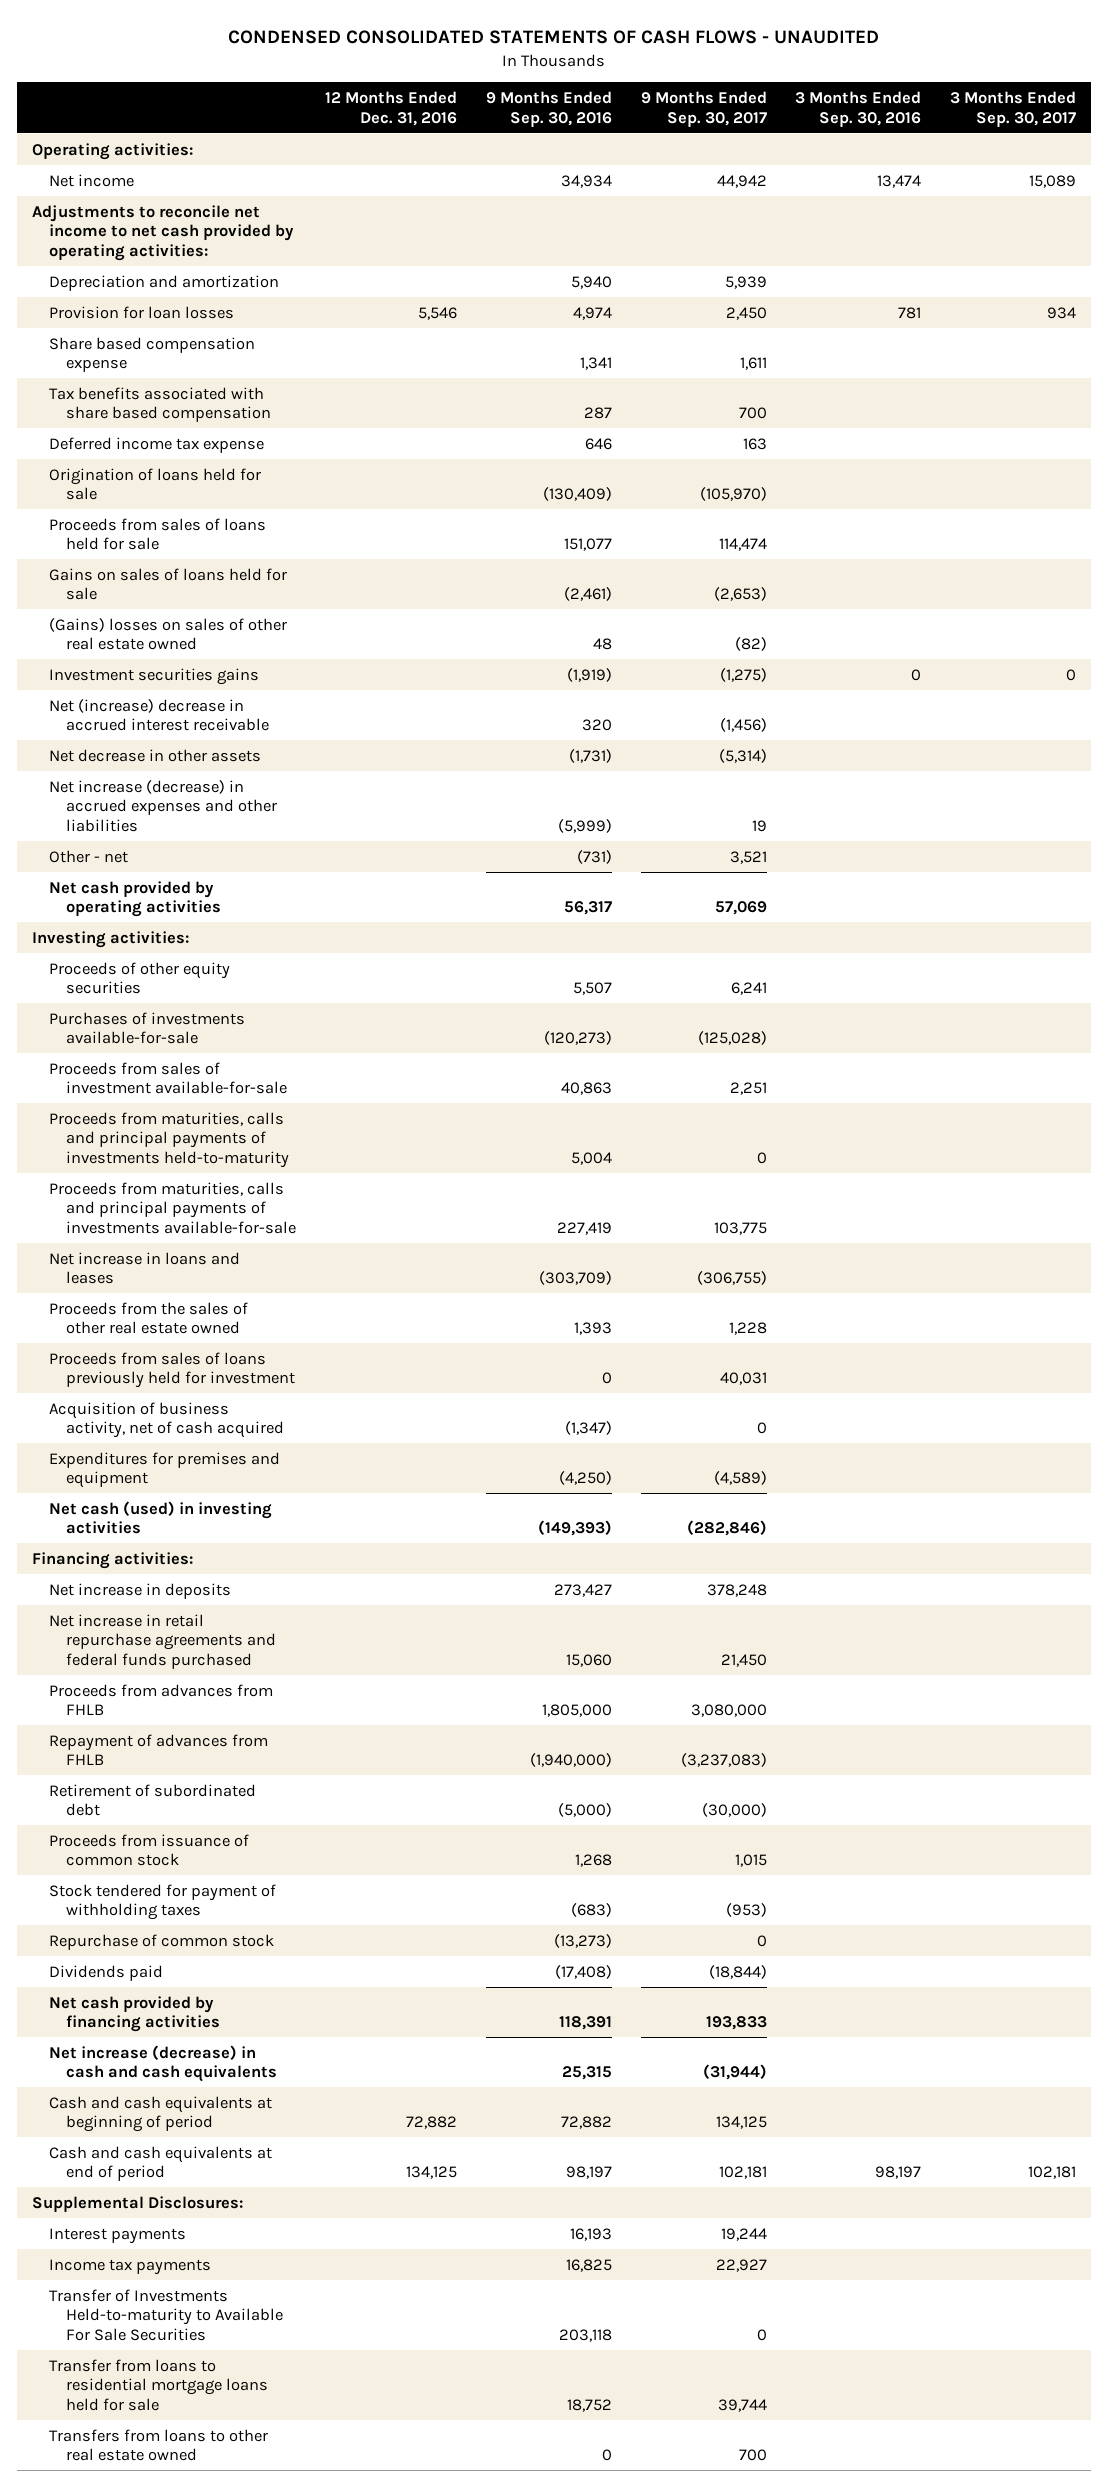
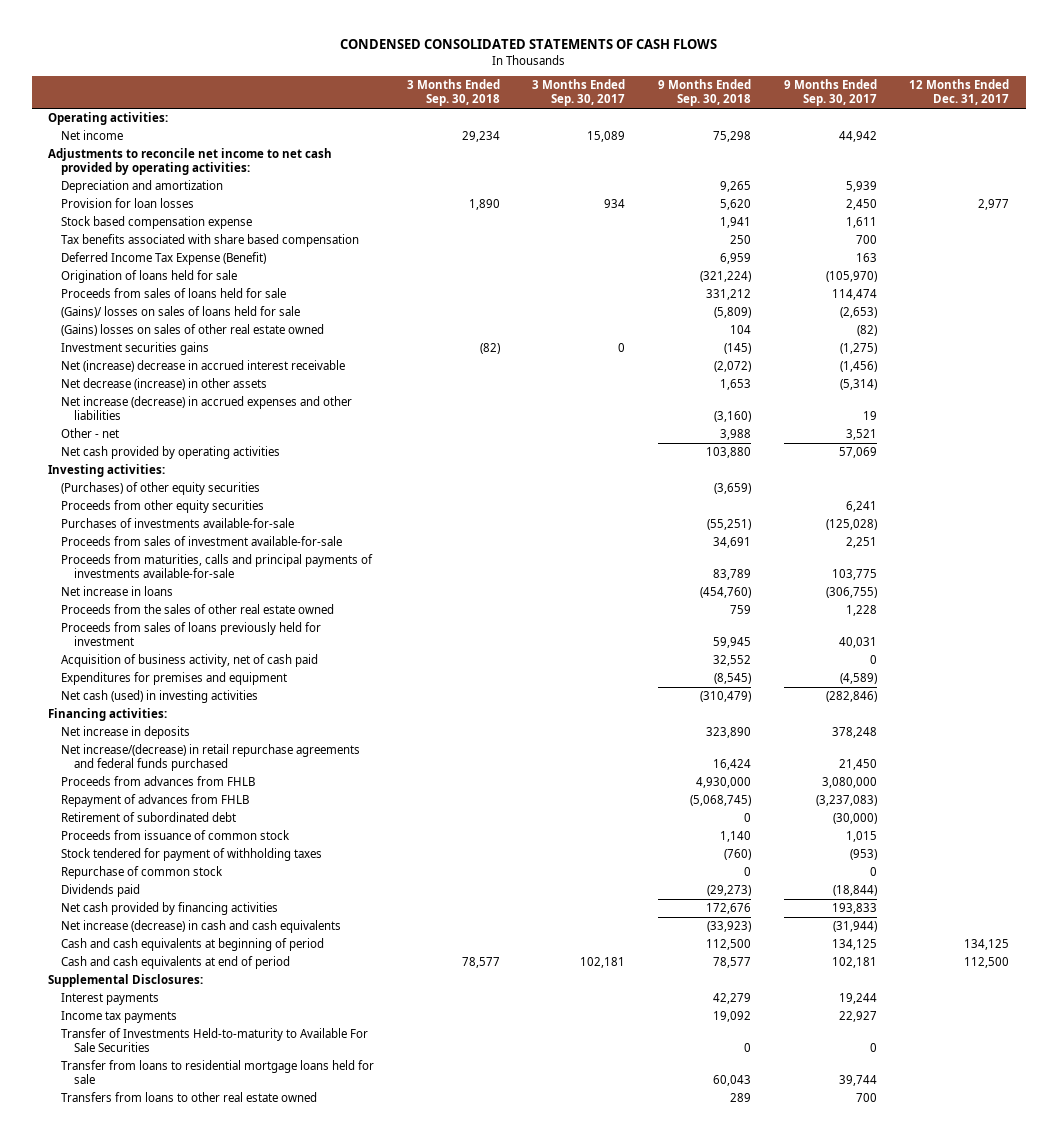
[227,30,879,45] CONDENSED CONSOLIDATED STATEMENTS OF CASH FLOWS - UNAUDITED -> [339,39,717,50] CONDENSED CONSOLIDATED STATEMENTS OF CASH FLOWS
[324,91,457,126] 12 Months Ended Dec. 31, 2016 -> none
[485,91,612,127] 9 Months Ended Sep. 30, 2016 -> none
[795,91,922,127] 3 Months Ended Sep. 30, 2016 -> none
none -> [406,78,500,107] 3 Months Ended Sep. 30, 2018
none -> [658,78,752,107] 9 Months Ended Sep. 30, 2018
none -> [909,78,1010,106] 12 Months Ended Dec. 31, 2017
[48,336,255,373] Share based compensation expense -> [61,215,253,229] Stock based compensation expense
[48,436,264,453] Deferred income tax expense -> [61,251,267,265] Deferred Income Tax Expense (Benefit)
[48,567,287,601] Gains on sales of loans held for sale -> [61,305,301,318] (Gains)/ losses on sales of loans held for sale
[48,748,261,762] Net decrease in other assets -> [61,377,268,390] Net decrease (increase) in other assets
none -> [61,481,261,495] (Purchases) of other equity securities
[48,961,230,995] Proceeds of other equity securities -> [61,499,265,513] Proceeds from other equity securities
[48,1111,290,1168] Proceeds from maturities, calls and principal payments of investments held-to-maturity -> none
[48,1251,240,1285] Net increase in loans and leases -> [61,585,174,596] Net increase in loans
[48,1401,285,1439] Acquisition of business activity, net of cash acquired -> [61,653,319,667] Acquisition of business activity, net of cash paid
[48,1613,277,1669] Net increase in retail repurchase agreements and federal funds purchased -> [61,743,361,772] Net increase/(decrease) in retail repurchase agreements and federal funds purchased

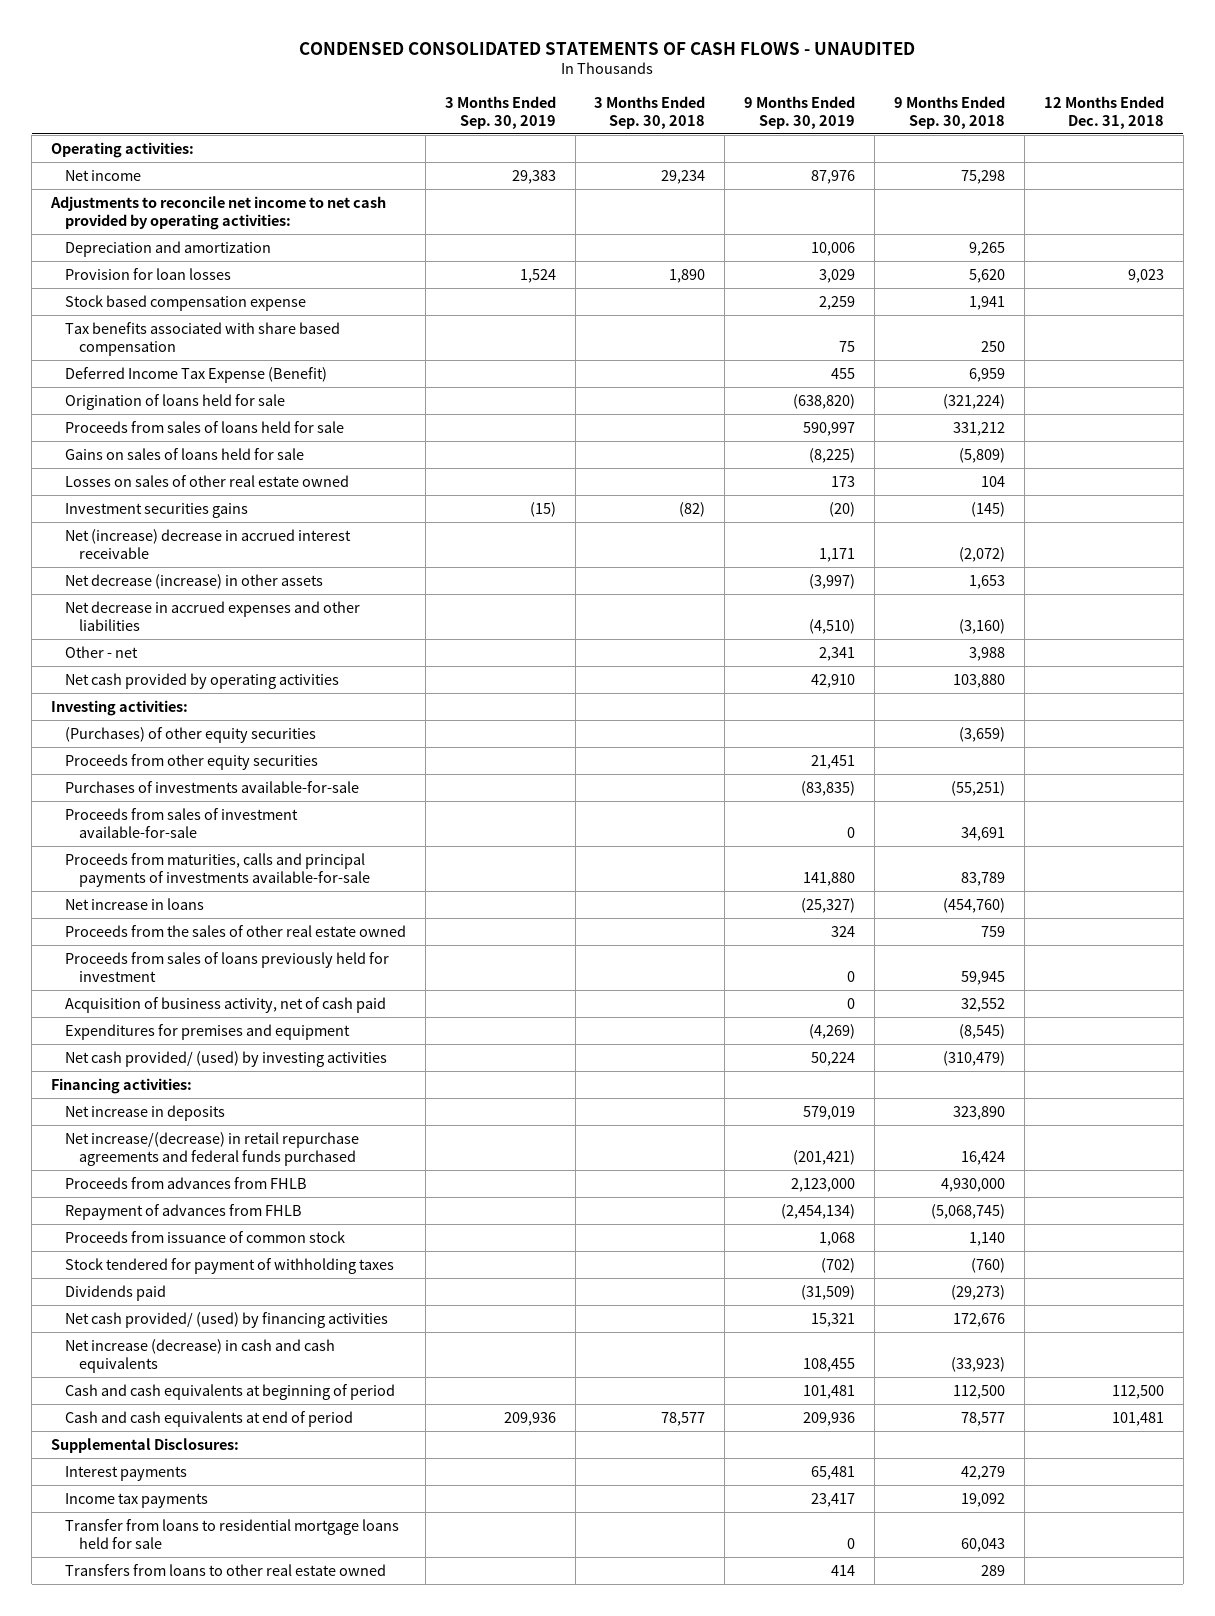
[339,39,717,50] CONDENSED CONSOLIDATED STATEMENTS OF CASH FLOWS -> [299,41,916,55] CONDENSED CONSOLIDATED STATEMENTS OF CASH FLOWS - UNAUDITED
[532,78,626,107] 3 Months Ended Sep. 30, 2017 -> none
[783,78,877,107] 9 Months Ended Sep. 30, 2017 -> none
[909,78,1010,106] 12 Months Ended Dec. 31, 2017 -> none
none -> [444,96,556,129] 3 Months Ended Sep. 30, 2019
none -> [744,96,856,129] 9 Months Ended Sep. 30, 2019
none -> [1043,96,1164,129] 12 Months Ended Dec. 31, 2018
[61,305,301,318] (Gains)/ losses on sales of loans held for sale -> [64,448,304,461] Gains on sales of loans held for sale
[61,323,325,336] (Gains) losses on sales of other real estate owned -> [64,475,349,488] Losses on sales of other real estate owned
[61,395,353,421] Net increase (decrease) in accrued expenses and other liabilities -> [64,601,360,631] Net decrease in accrued expenses and other liabilities
[61,689,259,703] Net cash (used) in investing activities -> [64,1051,387,1068] Net cash provided/ (used) by investing activities
[61,811,237,822] Retirement of subordinated debt -> none
[61,865,224,879] Repurchase of common stock -> none
[61,901,279,915] Net cash provided by financing activities -> [64,1312,388,1329] Net cash provided/ (used) by financing activities
[61,1027,369,1053] Transfer of Investments Held-to-maturity to Available For Sale Securities -> none

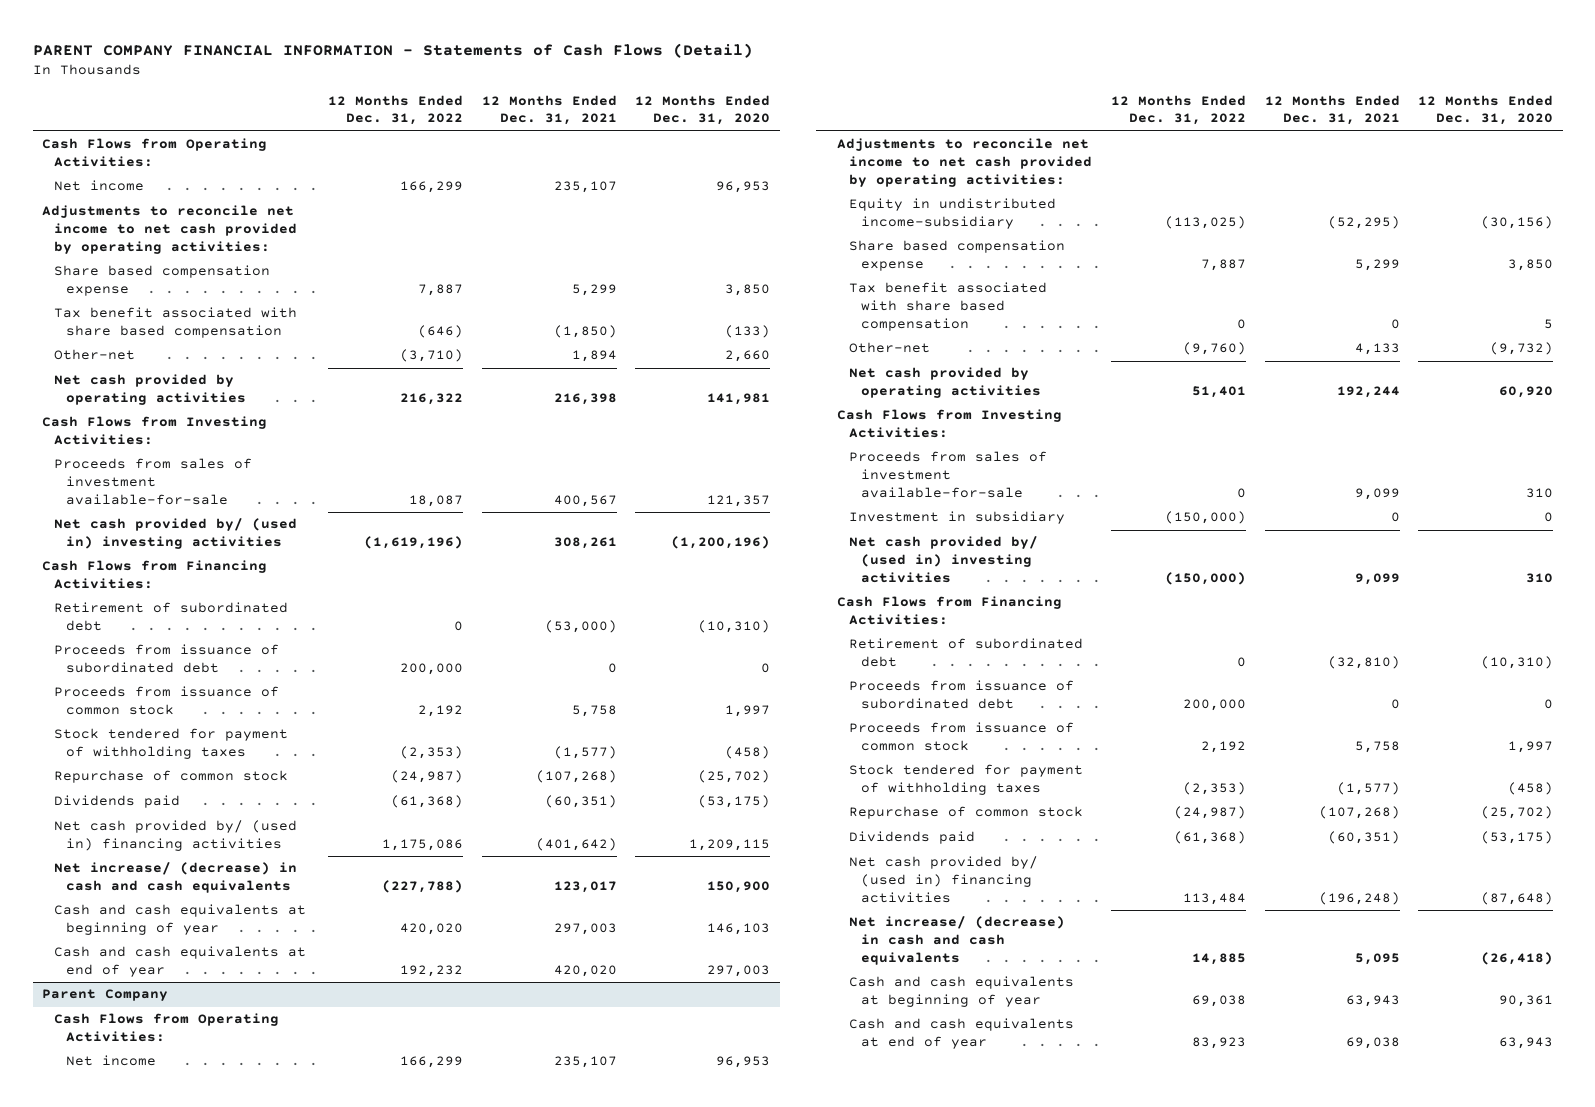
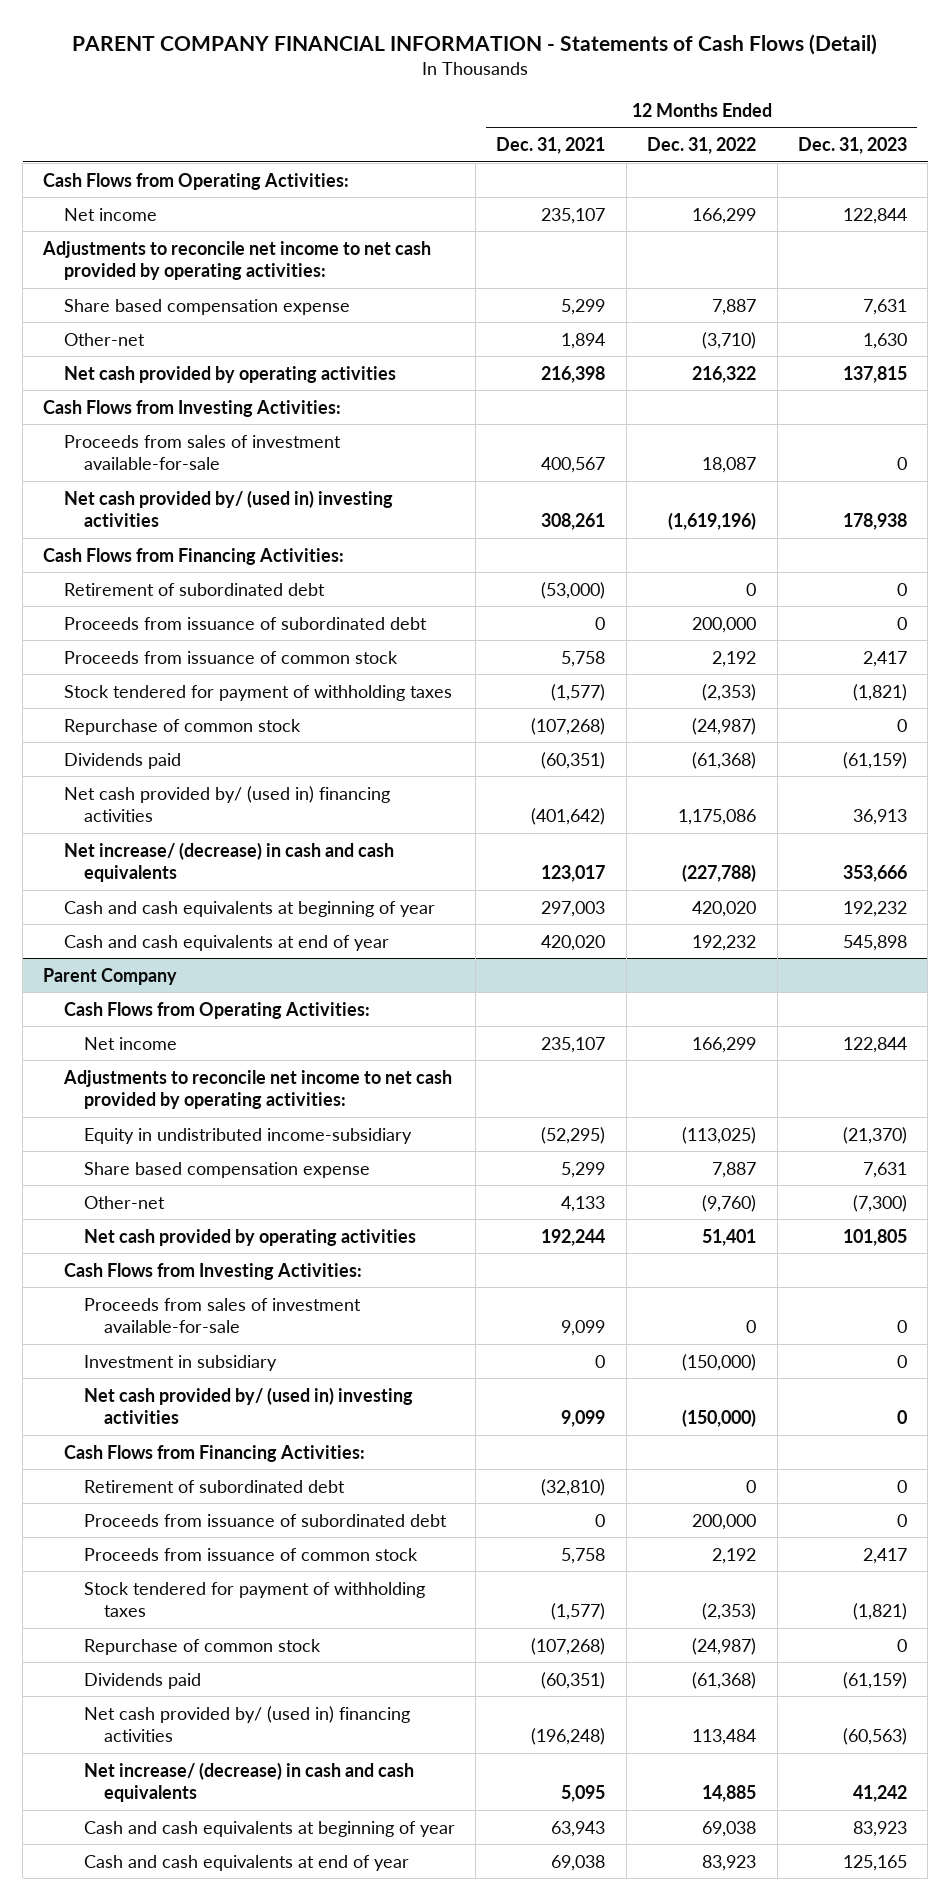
[635,94,771,126] 12 Months Ended Dec. 31, 2020 -> none
none -> [797,137,907,155] Dec. 31, 2023
[53,307,297,339] Tax benefit associated with share based compensation -> none
[849,282,1048,332] Tax benefit associated with share based compensation -> none

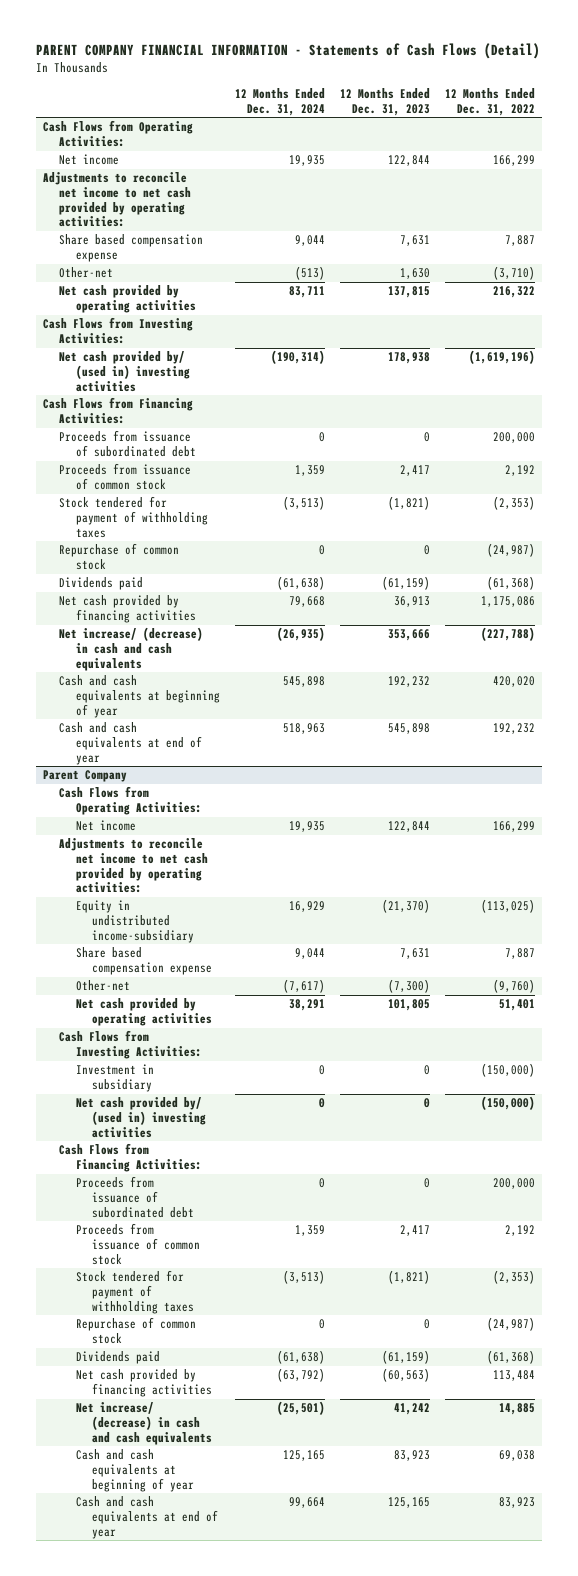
[496,137,606,155] Dec. 31, 2021 -> none
none -> [234,88,325,116] 12 Months Ended Dec. 31, 2024
[63,434,341,471] Proceeds from sales of investment available-for-sale -> none
[63,582,325,596] Retirement of subordinated debt -> none
[63,785,390,823] Net cash provided by/ (used in) financing activities -> [59,595,196,623] Net cash provided by financing activities
[83,1297,361,1334] Proceeds from sales of investment available-for-sale -> none
[83,1479,345,1493] Retirement of subordinated debt -> none
[83,1705,410,1743] Net cash provided by/ (used in) financing activities -> [75,1369,212,1397] Net cash provided by financing activities

